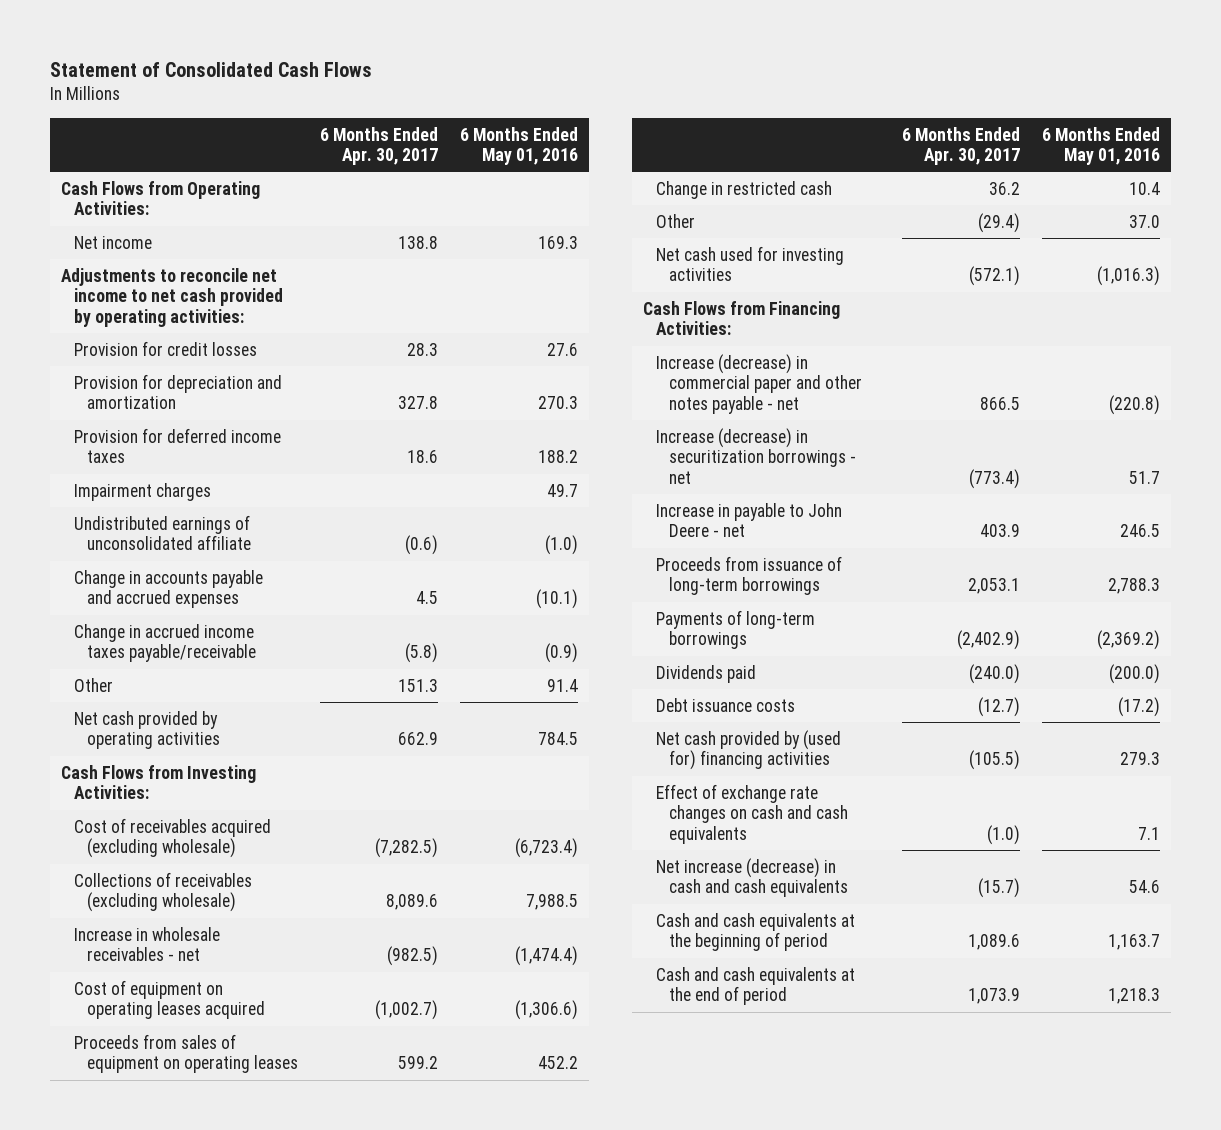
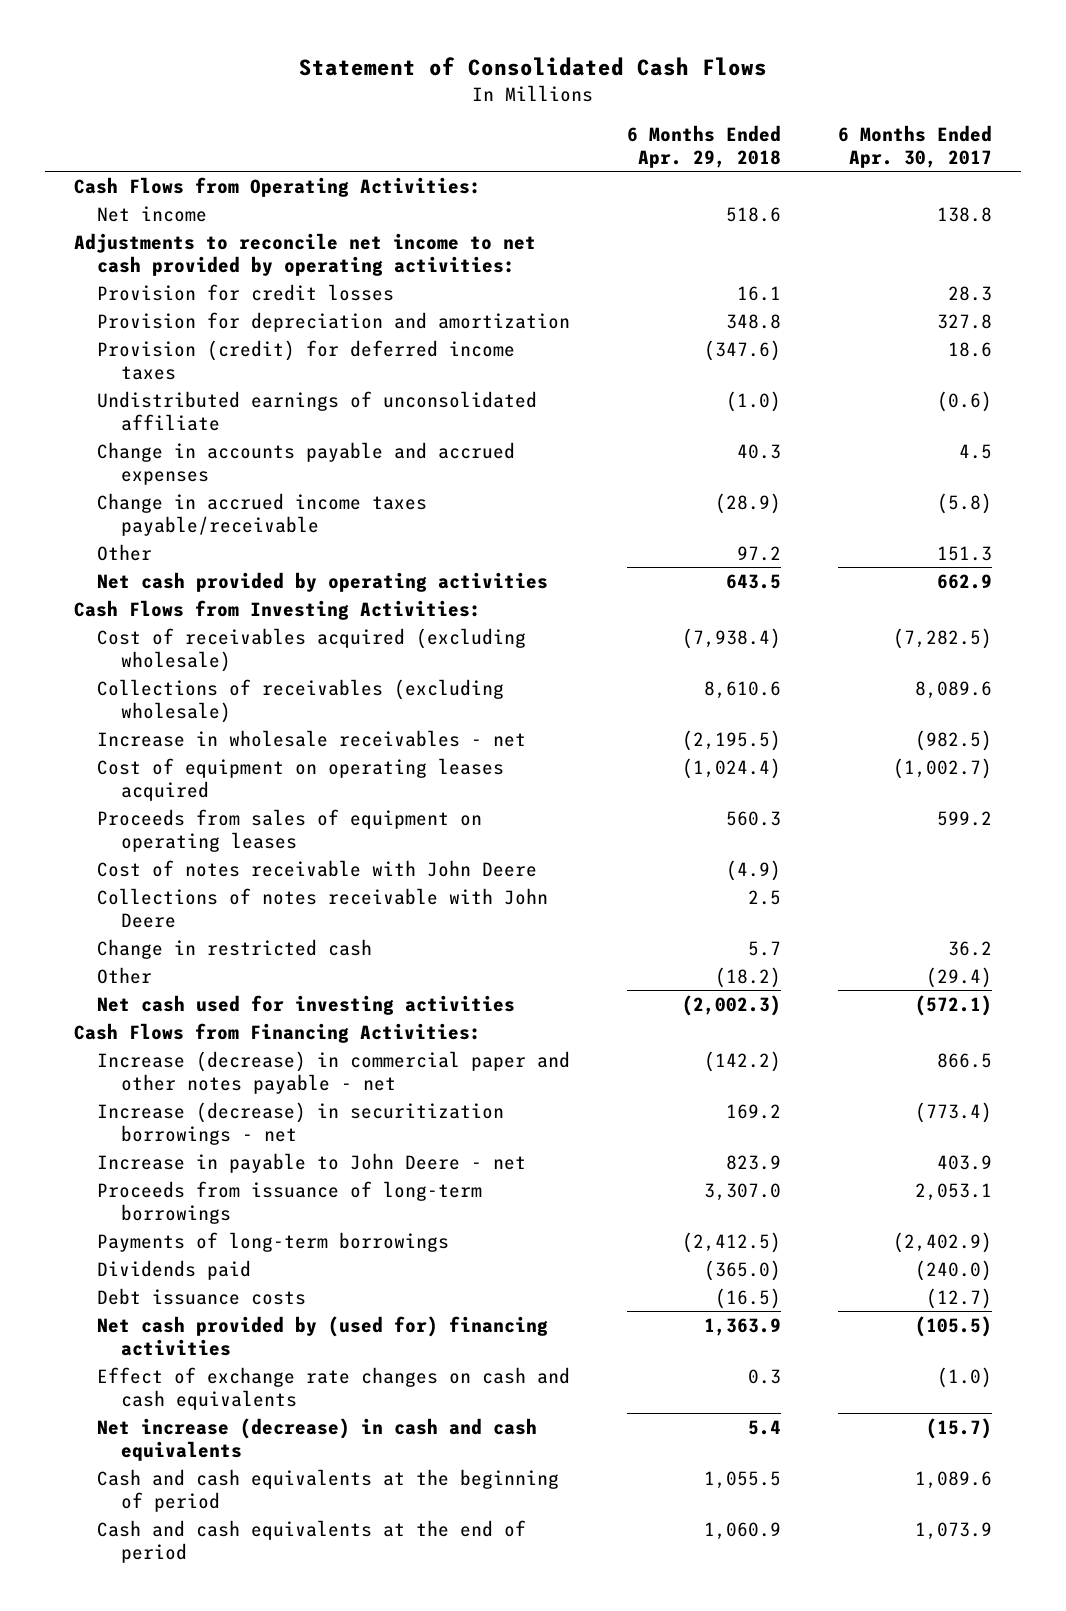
[459,126,578,165] 6 Months Ended May 01, 2016 -> none
none -> [627,124,782,168] 6 Months Ended Apr. 29, 2018
[73,482,211,501] Impairment charges -> none
[73,427,281,464] Provision for deferred income taxes -> [97,339,516,380] Provision (credit) for deferred income taxes
none -> [97,859,538,877] Cost of notes receivable with John Deere
none -> [97,887,549,928] Collections of notes receivable with John Deere

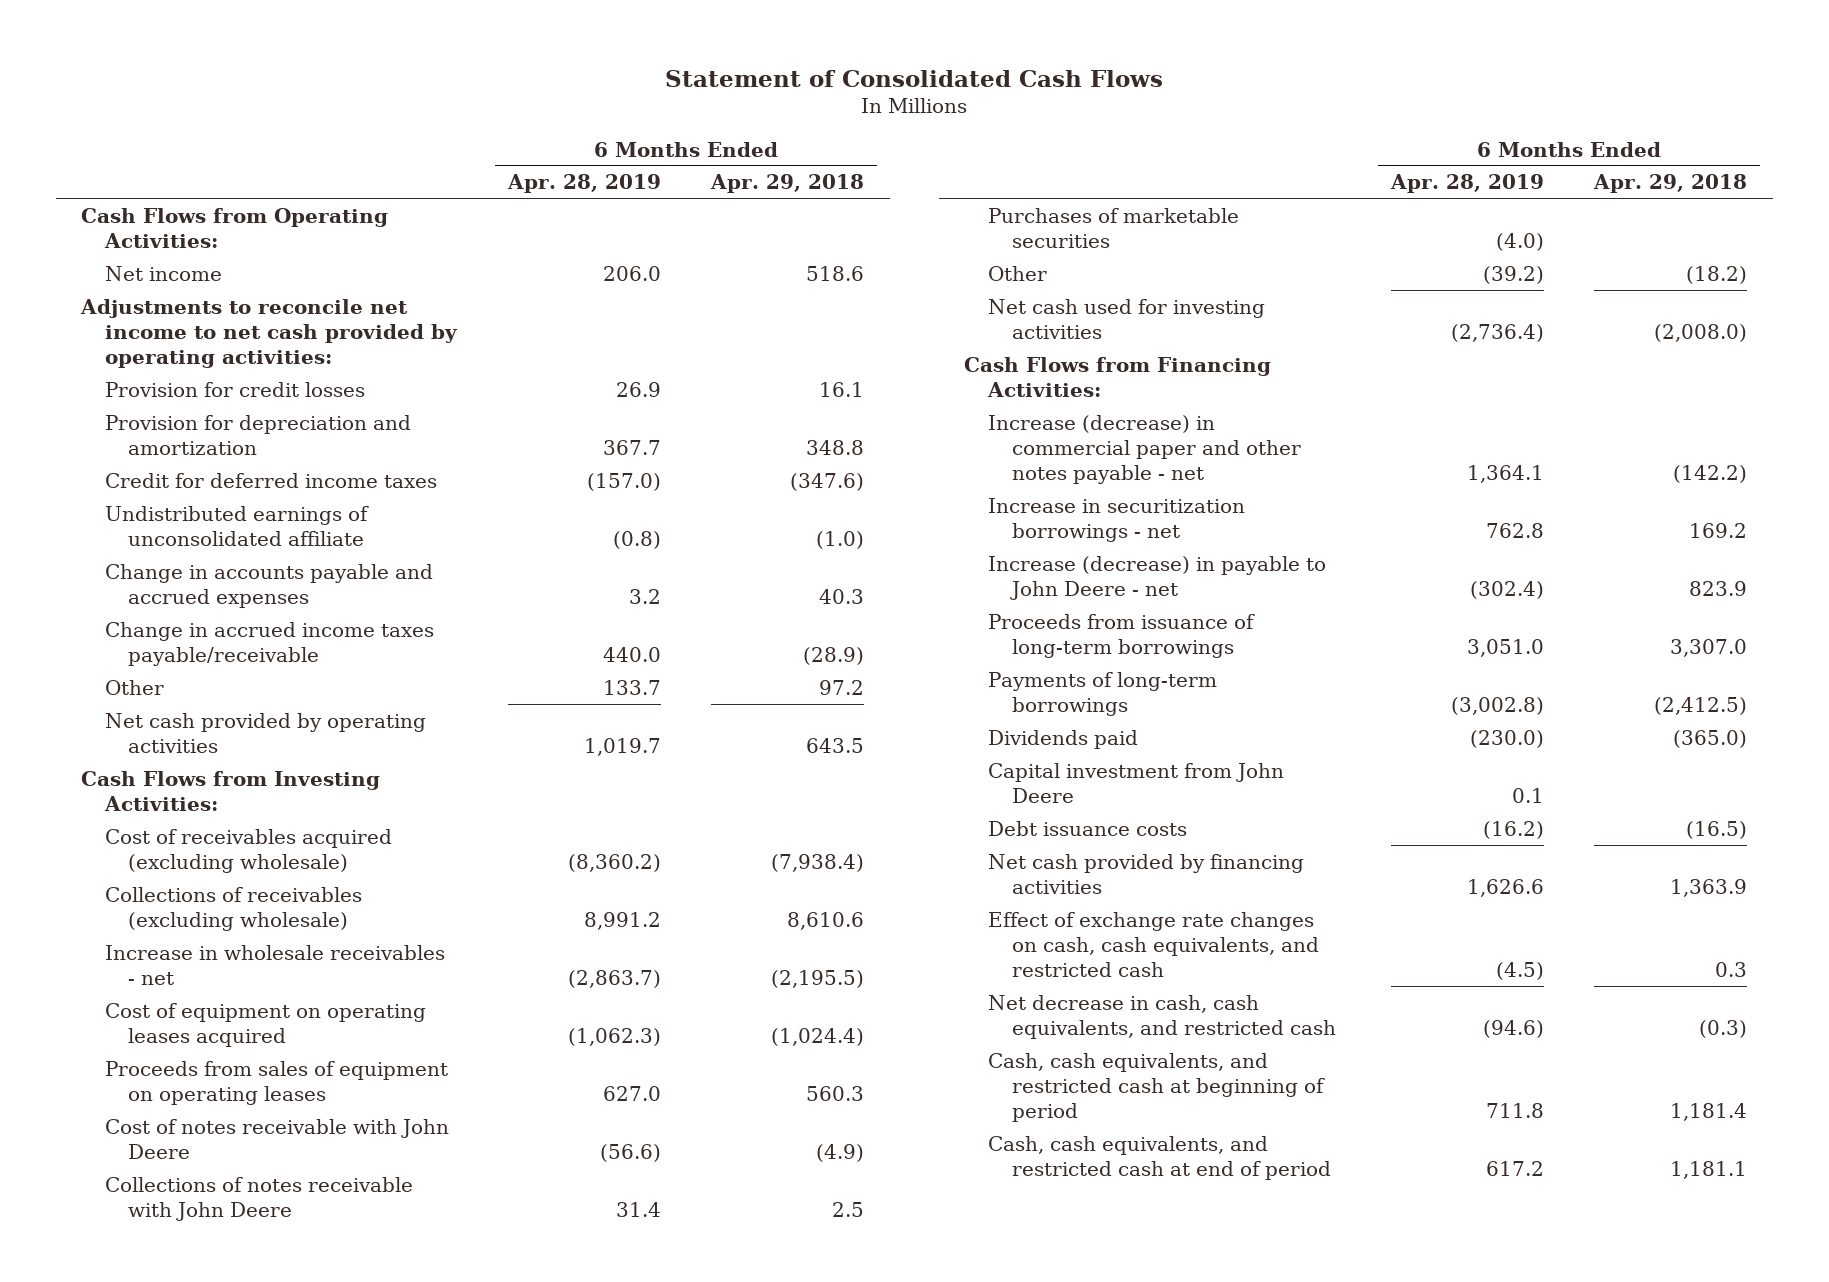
[838,124,993,168] 6 Months Ended Apr. 30, 2017 -> none
none -> [506,174,661,194] Apr. 28, 2019
[97,339,516,380] Provision (credit) for deferred income taxes -> [104,472,437,488] Credit for deferred income taxes
[97,938,373,959] Change in restricted cash -> none
none -> [987,207,1239,248] Purchases of marketable securities
[682,994,782,1016] (2,002.3) -> [1654,323,1748,342] (2,008.0)
[97,1101,505,1145] Increase (decrease) in securitization borrowings - net -> [987,497,1245,542] Increase in securitization borrowings - net
[97,1152,527,1173] Increase in payable to John Deere - net -> [987,555,1326,600] Increase (decrease) in payable to John Deere - net
none -> [987,762,1284,803] Capital investment from John Deere
[97,1315,549,1356] Net cash provided by (used for) financing activities -> [987,853,1304,894] Net cash provided by financing activities
[97,1366,571,1410] Effect of exchange rate changes on cash and cash equivalents -> [987,911,1319,978] Effect of exchange rate changes on cash, cash equivalents, and restricted cash
[97,1417,538,1461] Net increase (decrease) in cash and cash equivalents -> [987,994,1336,1039] Net decrease in cash, cash equivalents, and restricted cash
[748,1419,782,1435] 5.4 -> [1699,1019,1748,1038] (0.3)
[97,1468,560,1512] Cash and cash equivalents at the beginning of period -> [987,1052,1325,1123] Cash, cash equivalents, and restricted cash at beginning of period
[704,1470,782,1489] 1,055.5 -> [1670,1103,1748,1122] 1,181.4
[97,1519,527,1563] Cash and cash equivalents at the end of period -> [987,1135,1331,1180] Cash, cash equivalents, and restricted cash at end of period
[704,1521,782,1540] 1,060.9 -> [1670,1160,1748,1179] 1,181.1

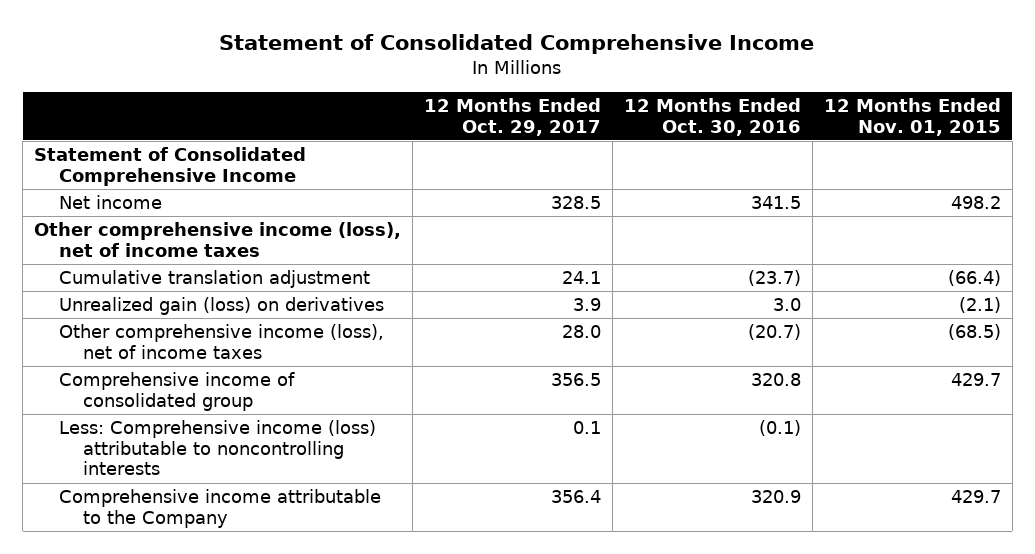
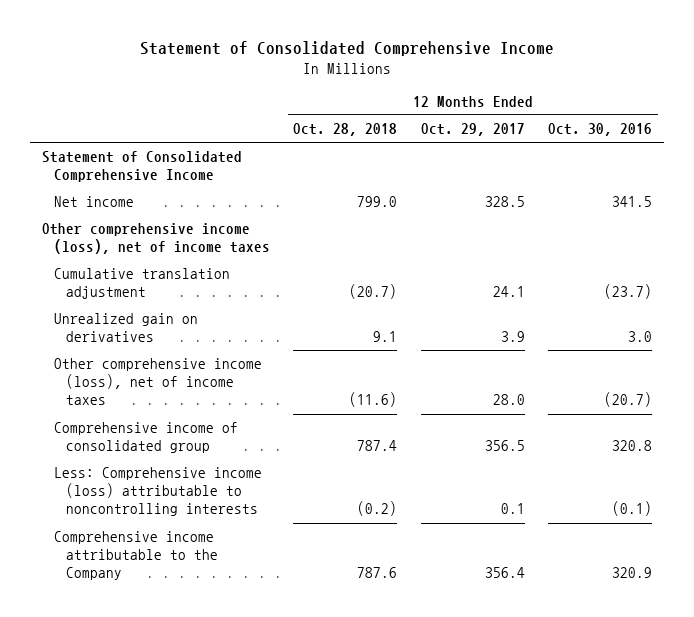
[823,97,1001,136] 12 Months Ended Nov. 01, 2015 -> none
none -> [293,123,398,137] Oct. 28, 2018
[58,297,384,316] Unrealized gain (loss) on derivatives -> [54,313,199,343] Unrealized gain on derivatives

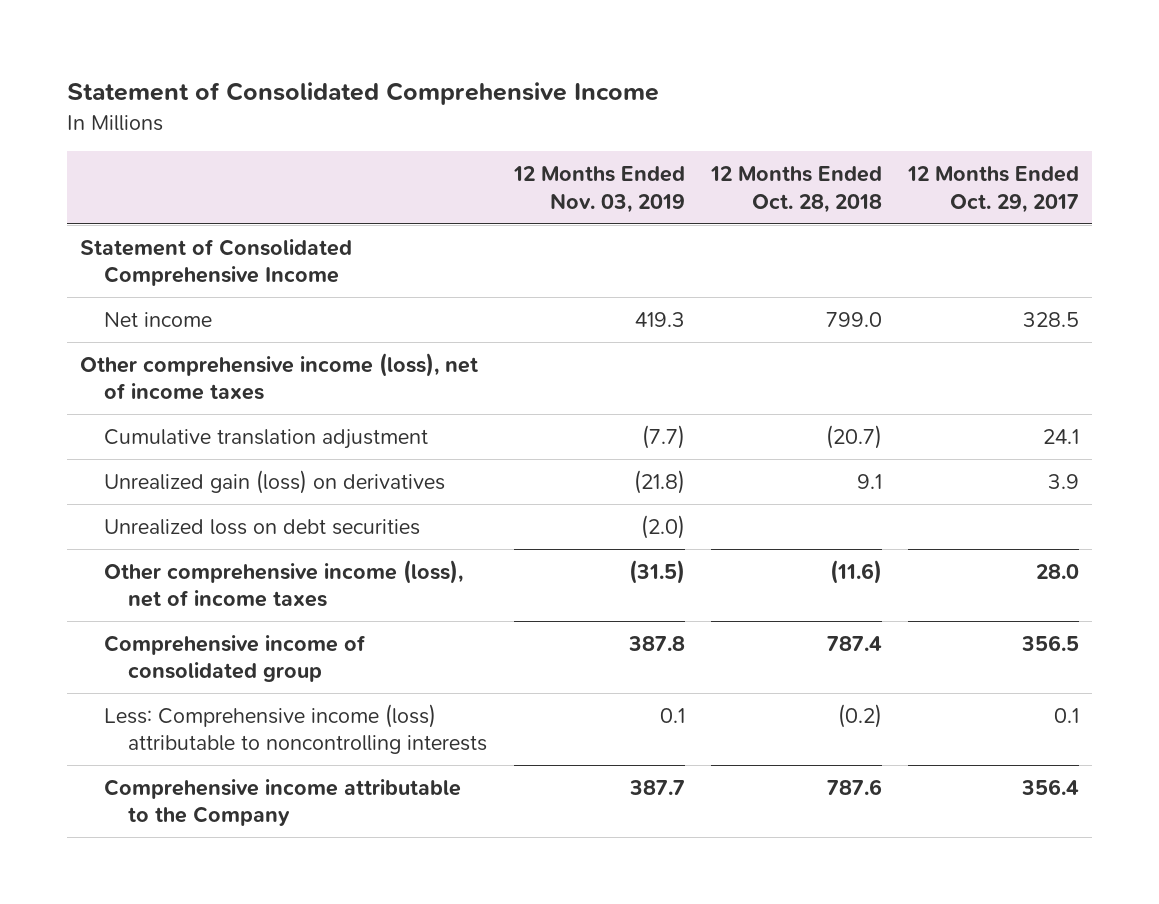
[548,123,653,137] Oct. 30, 2016 -> none
none -> [512,166,685,213] 12 Months Ended Nov. 03, 2019
[54,313,199,343] Unrealized gain on derivatives -> [104,469,446,494] Unrealized gain (loss) on derivatives
none -> [104,518,421,535] Unrealized loss on debt securities

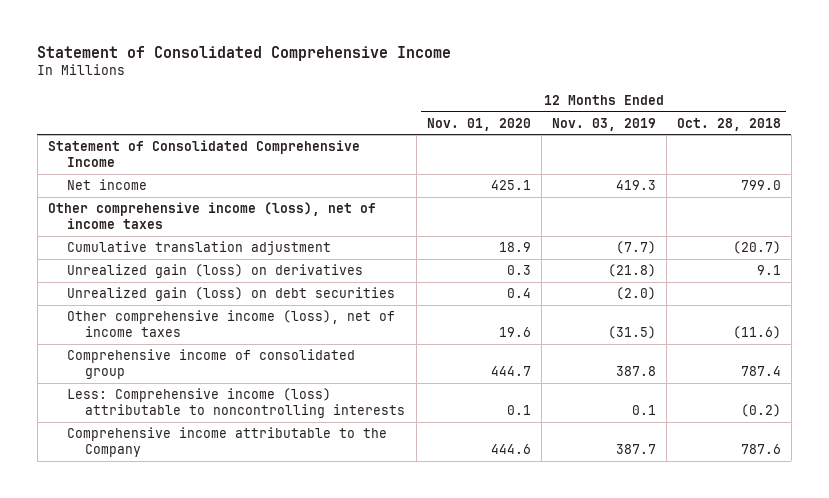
[907,166,1080,213] 12 Months Ended Oct. 29, 2017 -> none
none -> [426,117,531,131] Nov. 01, 2020
[104,518,421,535] Unrealized loss on debt securities -> [66,287,395,302] Unrealized gain (loss) on debt securities

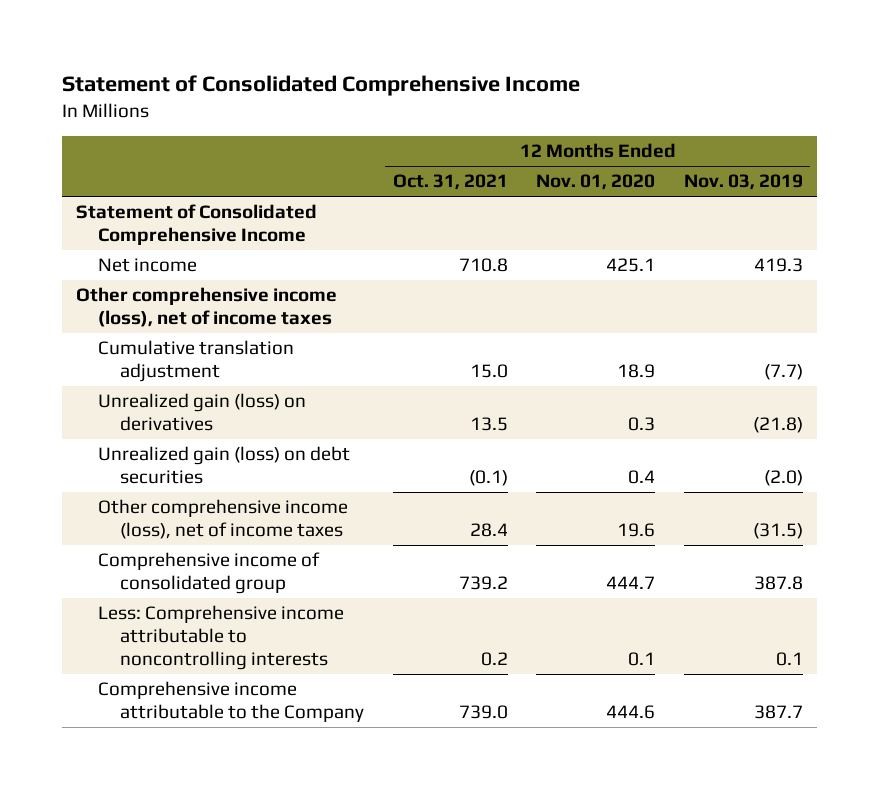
[676,117,781,131] Oct. 28, 2018 -> none
none -> [392,174,508,191] Oct. 31, 2021
[66,388,406,419] Less: Comprehensive income (loss) attributable to noncontrolling interests -> [98,605,345,670] Less: Comprehensive income attributable to noncontrolling interests

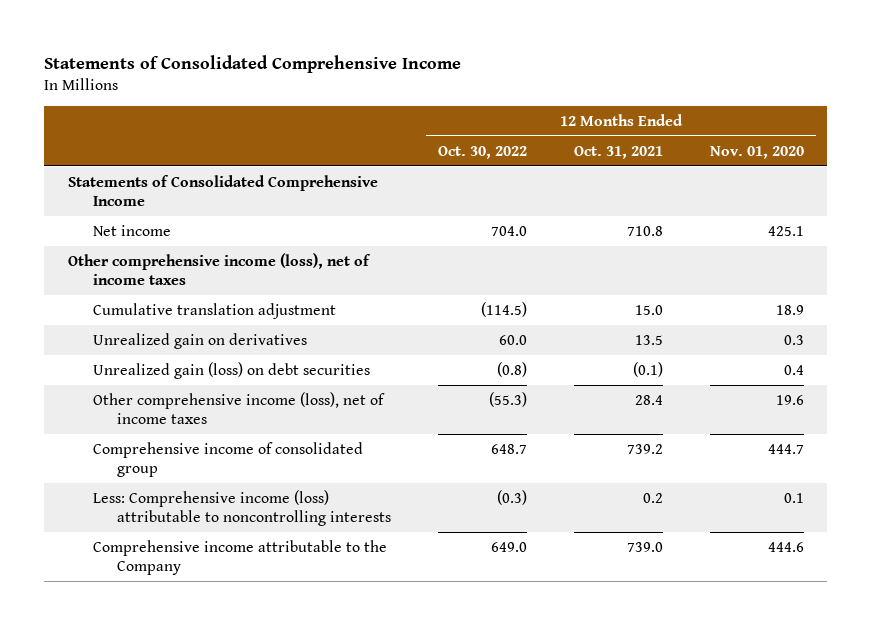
[61,75,580,97] Statement of Consolidated Comprehensive Income -> [44,54,462,73] Statements of Consolidated Comprehensive Income
[684,174,804,191] Nov. 03, 2019 -> none
none -> [438,145,528,159] Oct. 30, 2022
[76,204,318,246] Statement of Consolidated Comprehensive Income -> [67,174,378,207] Statements of Consolidated Comprehensive Income
[98,393,307,432] Unrealized gain (loss) on derivatives -> [92,332,307,349] Unrealized gain on derivatives
[98,605,345,670] Less: Comprehensive income attributable to noncontrolling interests -> [92,489,392,527] Less: Comprehensive income (loss) attributable to noncontrolling interests

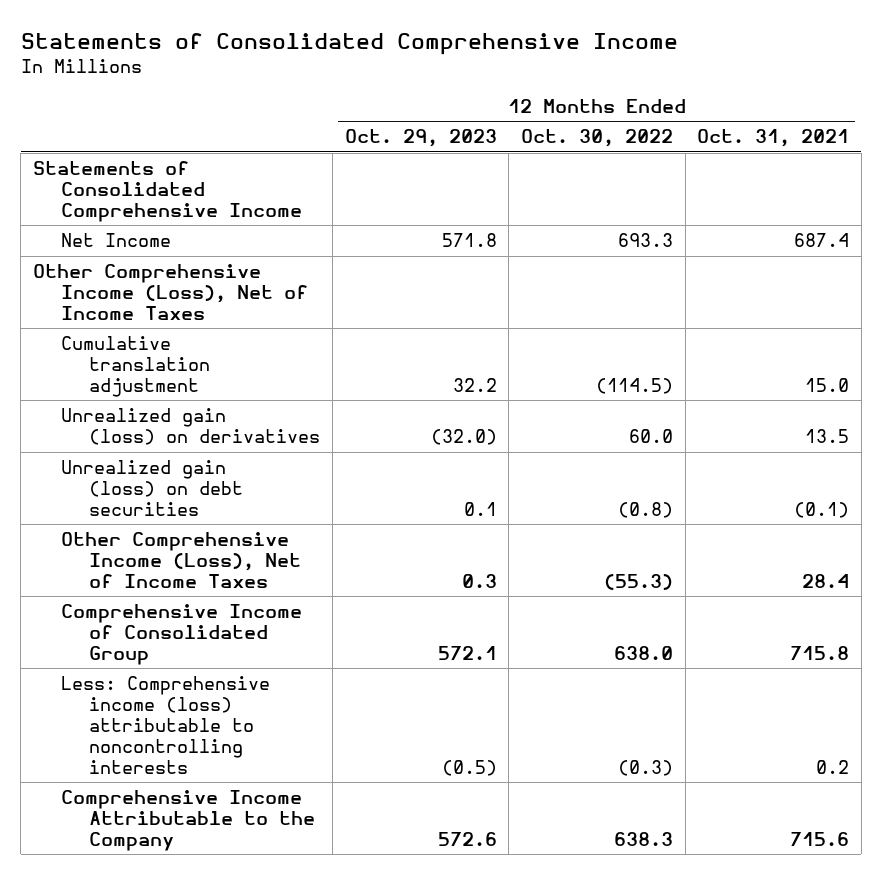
[709,145,804,159] Nov. 01, 2020 -> none
none -> [344,129,497,148] Oct. 29, 2023
[92,224,171,236] Net income -> [61,233,172,248] Net Income
[491,225,528,236] 704.0 -> [617,233,673,248] 693.3
[626,225,663,236] 710.8 -> [794,233,850,248] 687.4
[67,252,371,286] Other comprehensive income (loss), net of income taxes -> [32,264,309,321] Other Comprehensive Income (Loss), Net of Income Taxes
[92,332,307,349] Unrealized gain on derivatives -> [61,408,321,446] Unrealized gain (loss) on derivatives
[92,391,385,425] Other comprehensive income (loss), net of income taxes -> [61,532,302,589] Other Comprehensive Income (Loss), Net of Income Taxes
[92,441,363,478] Comprehensive income of consolidated group -> [61,604,303,666] Comprehensive Income of Consolidated Group
[491,443,528,454] 648.7 -> [613,646,673,661] 638.0
[626,443,663,454] 739.2 -> [790,646,850,661] 715.8
[92,539,387,576] Comprehensive income attributable to the Company -> [61,790,316,852] Comprehensive Income Attributable to the Company
[491,541,528,552] 649.0 -> [613,832,673,847] 638.3
[626,541,663,552] 739.0 -> [790,832,850,847] 715.6

